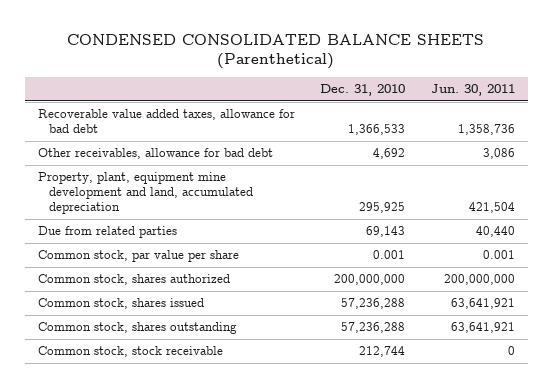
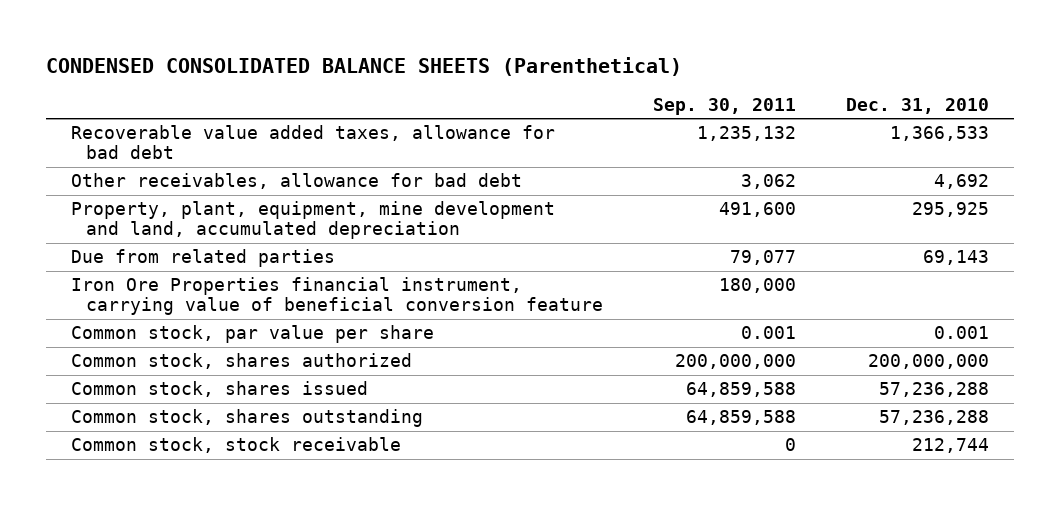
[430,84,515,97] Jun. 30, 2011 -> none
none -> [653,97,797,115] Sep. 30, 2011
[38,172,253,215] Property, plant, equipment mine development and land, accumulated depreciation -> [71,201,556,240] Property, plant, equipment, mine development and land, accumulated depreciation
none -> [71,277,604,316] Iron Ore Properties financial instrument, carrying value of beneficial conversion feature

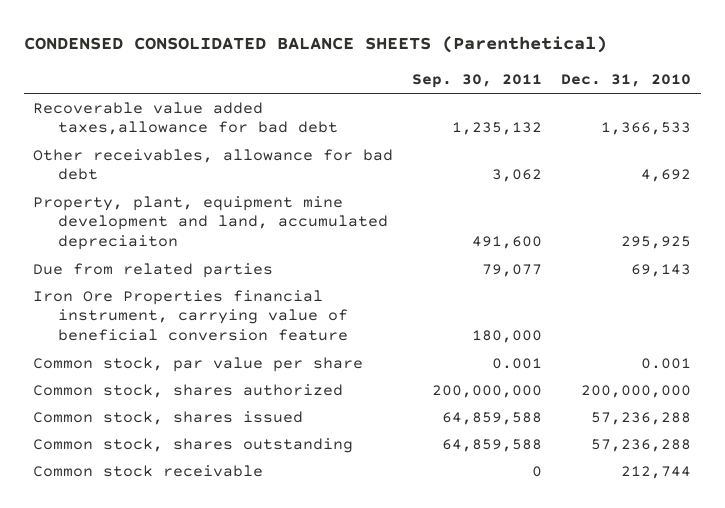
[71,125,556,160] Recoverable value added taxes, allowance for bad debt -> [33,101,338,136] Recoverable value added taxes,allowance for bad debt
[71,201,556,240] Property, plant, equipment, mine development and land, accumulated depreciation -> [33,195,388,251] Property, plant, equipment mine development and land, accumulated depreciaiton
[71,437,402,454] Common stock, stock receivable -> [33,464,264,477] Common stock receivable

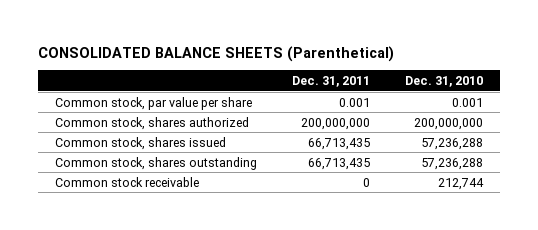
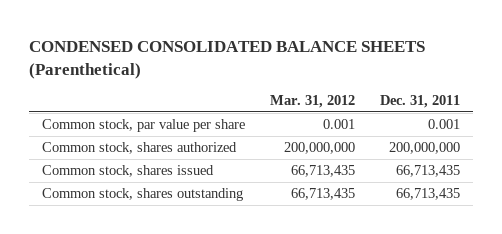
[38,45,395,62] CONSOLIDATED BALANCE SHEETS (Parenthetical) -> [28,40,425,79] CONDENSED CONSOLIDATED BALANCE SHEETS (Parenthetical)
[404,76,483,88] Dec. 31, 2010 -> none
none -> [269,95,355,109] Mar. 31, 2012
[55,176,200,187] Common stock receivable -> none

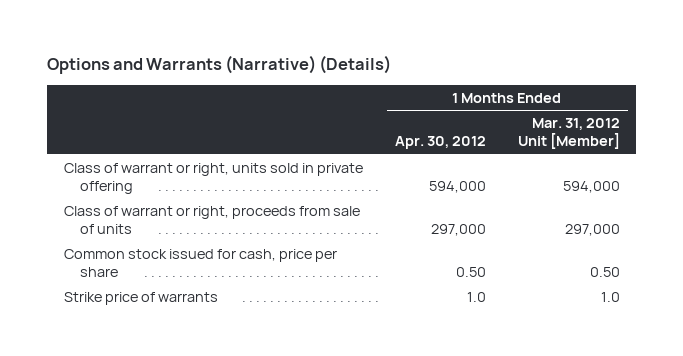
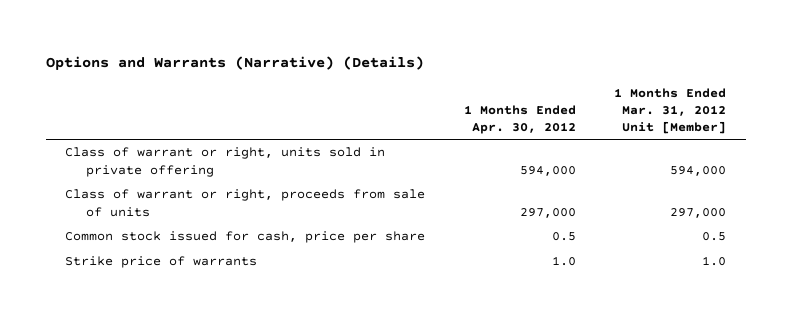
[455,267,486,278] 0.50 -> [551,232,576,242] 0.5
[589,267,620,278] 0.50 -> [702,232,727,242] 0.5

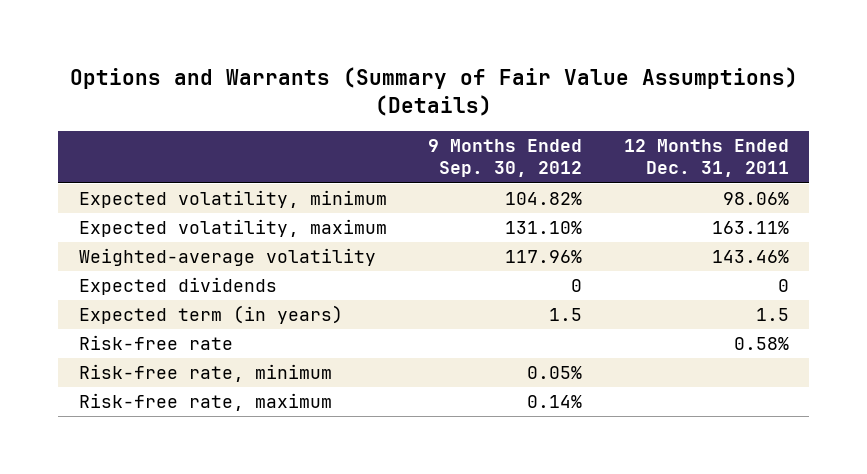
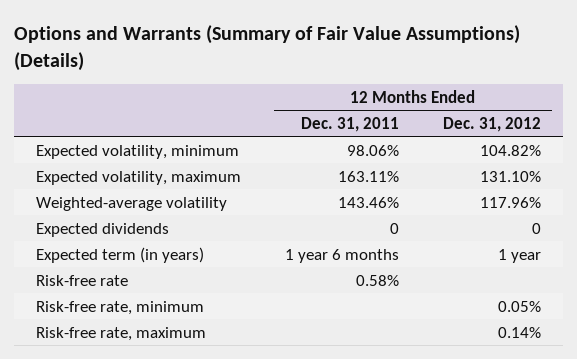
[428,139,583,178] 9 Months Ended Sep. 30, 2012 -> none
none -> [442,116,541,132] Dec. 31, 2012
[755,308,789,322] 1.5 -> [284,248,399,263] 1 year 6 months

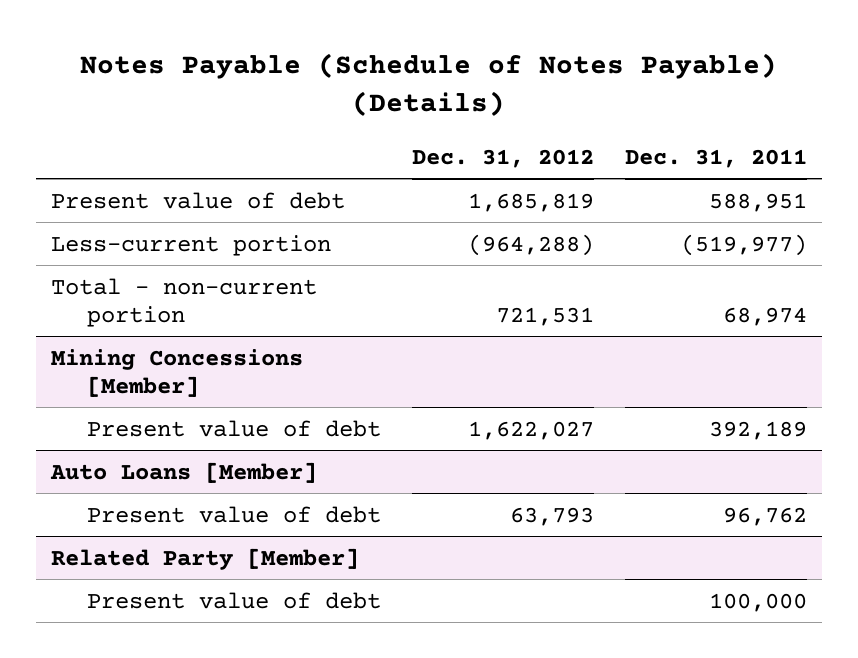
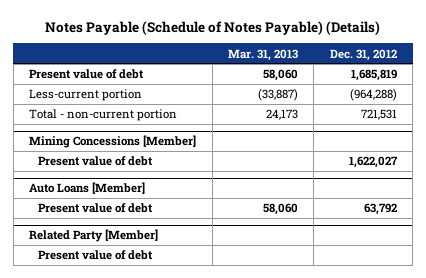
[624,148,807,168] Dec. 31, 2011 -> none
none -> [227,48,298,61] Mar. 31, 2013
[509,506,594,526] 63,793 -> [363,203,397,216] 63,792

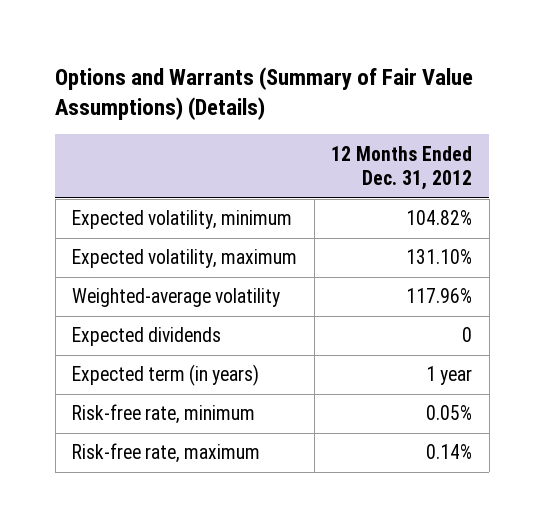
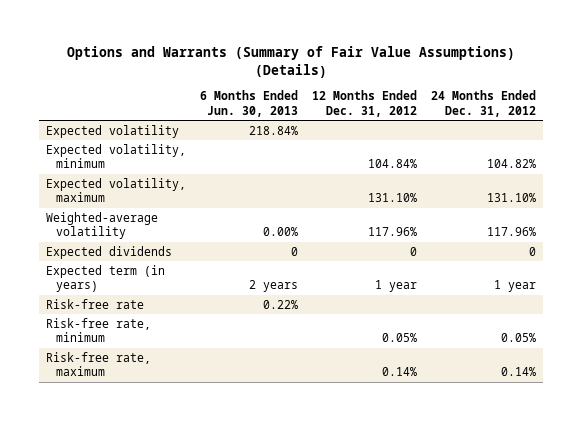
none -> [200,90,299,117] 6 Months Ended Jun. 30, 2013
none -> [430,90,536,117] 24 Months Ended Dec. 31, 2012
none -> [46,124,180,138] Expected volatility
[406,210,473,226] 104.82% -> [368,159,418,169] 104.84%
none -> [46,298,145,309] Risk-free rate

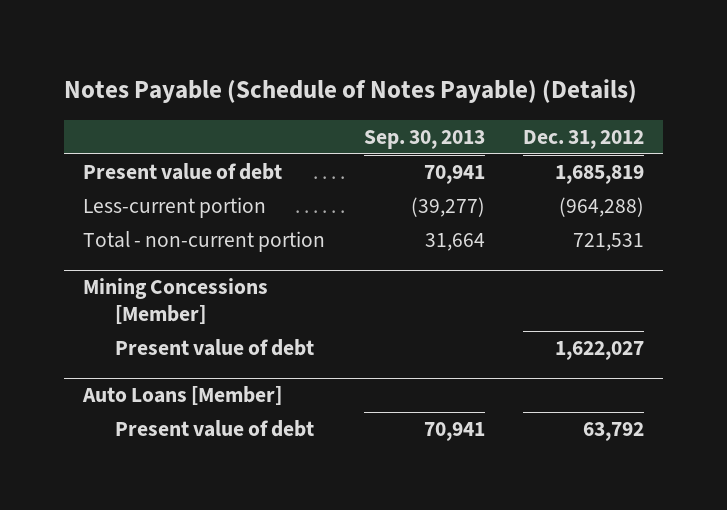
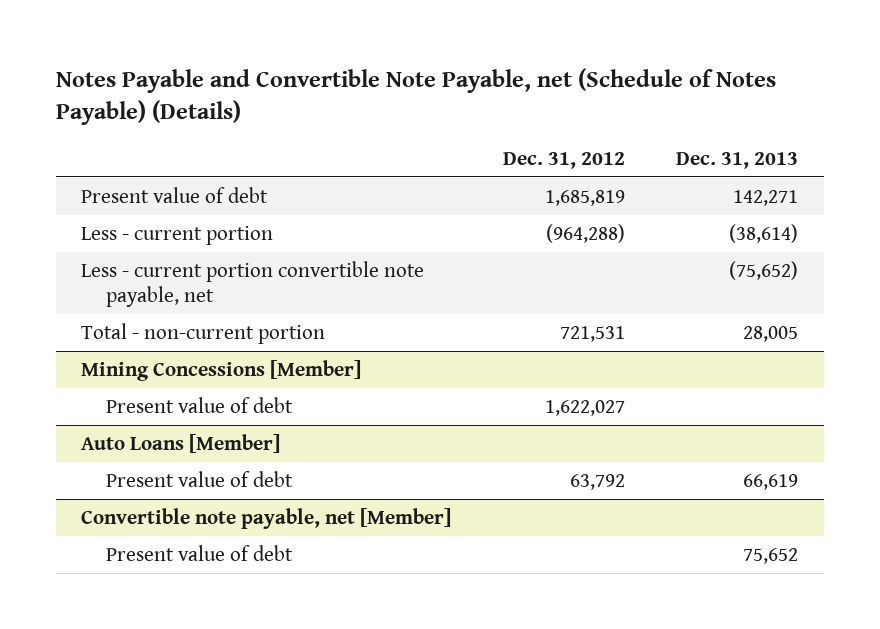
[64,79,638,104] Notes Payable (Schedule of Notes Payable) (Details) -> [55,68,776,126] Notes Payable and Convertible Note Payable, net (Schedule of Notes Payable) (Details)
[363,129,485,149] Sep. 30, 2013 -> none
none -> [676,151,799,169] Dec. 31, 2013
[83,197,267,219] Less-current portion -> [81,225,274,245] Less - current portion
none -> [81,260,425,307] Less - current portion convertible note payable, net
none -> [81,507,452,529] Convertible note payable, net [Member]
none -> [106,544,294,561] Present value of debt

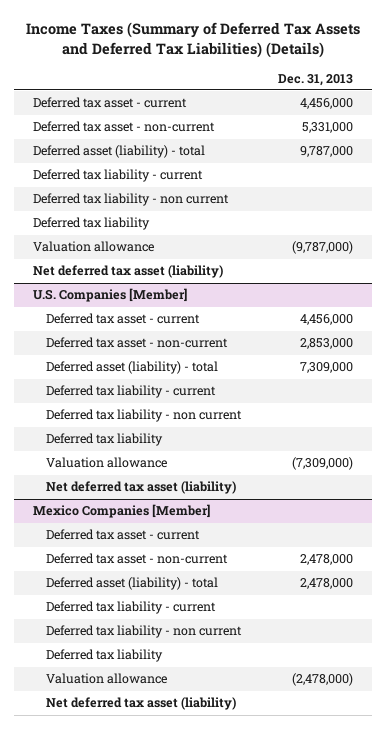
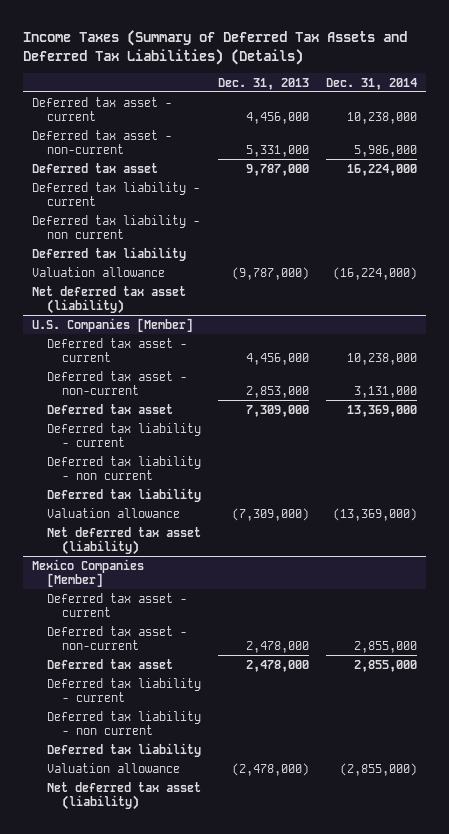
none -> [326,77,418,90] Dec. 31, 2014
[33,145,206,159] Deferred asset (liability) - total -> [31,162,158,173] Deferred tax asset
[45,361,218,375] Deferred asset (liability) - total -> [47,403,174,414] Deferred tax asset
[45,577,218,591] Deferred asset (liability) - total -> [47,658,174,669] Deferred tax asset

